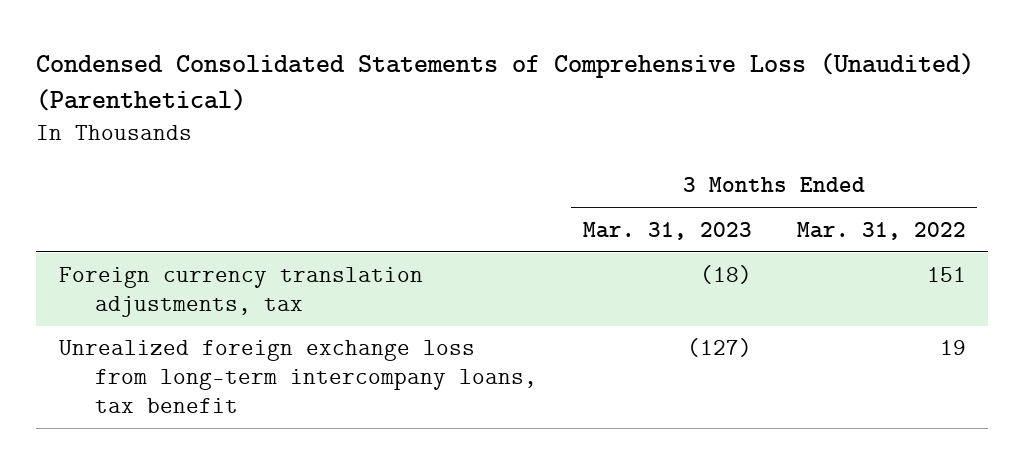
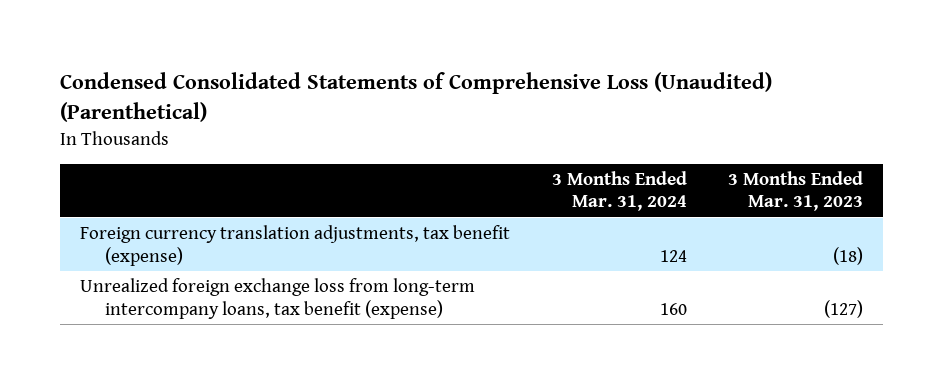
[796,221,966,240] Mar. 31, 2022 -> none
none -> [551,170,687,212] 3 Months Ended Mar. 31, 2024
[58,267,423,318] Foreign currency translation adjustments, tax -> [80,225,511,266] Foreign currency translation adjustments, tax benefit (expense)
[58,340,538,414] Unrealized foreign exchange loss from long-term intercompany loans, tax benefit -> [80,278,476,319] Unrealized foreign exchange loss from long-term intercompany loans, tax benefit (expense)

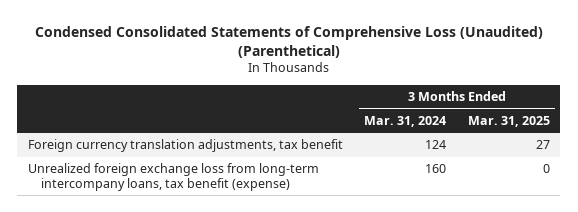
[727,170,863,212] 3 Months Ended Mar. 31, 2023 -> none
none -> [467,115,550,127] Mar. 31, 2025
[80,225,511,266] Foreign currency translation adjustments, tax benefit (expense) -> [28,139,344,153] Foreign currency translation adjustments, tax benefit

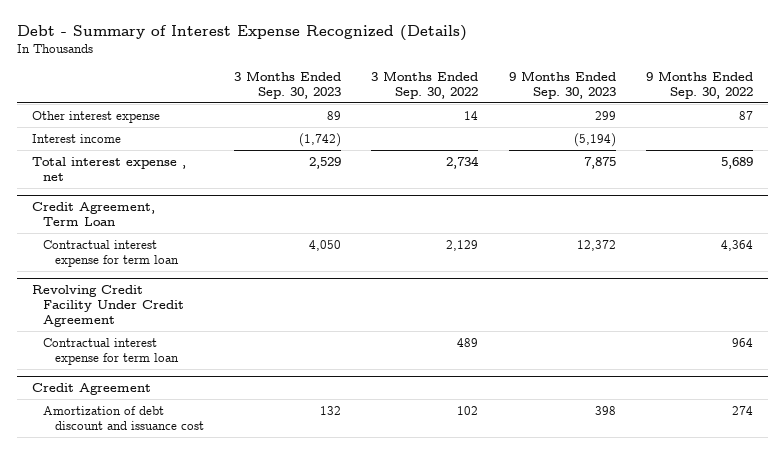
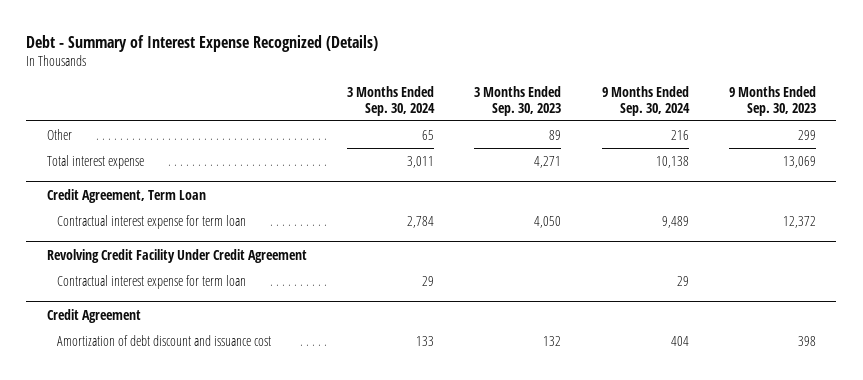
[371,70,479,99] 3 Months Ended Sep. 30, 2022 -> none
[645,70,753,99] 9 Months Ended Sep. 30, 2022 -> none
none -> [347,85,436,116] 3 Months Ended Sep. 30, 2024
none -> [601,85,690,116] 9 Months Ended Sep. 30, 2024
[31,133,121,143] Interest income -> none
[31,110,160,123] Other interest expense -> [46,128,72,140] Other
[31,156,186,181] Total interest expense , net -> [46,154,144,169] Total interest expense
[309,156,342,169] 2,529 -> [534,155,562,168] 4,271
[583,156,616,169] 7,875 -> [783,155,817,168] 13,069

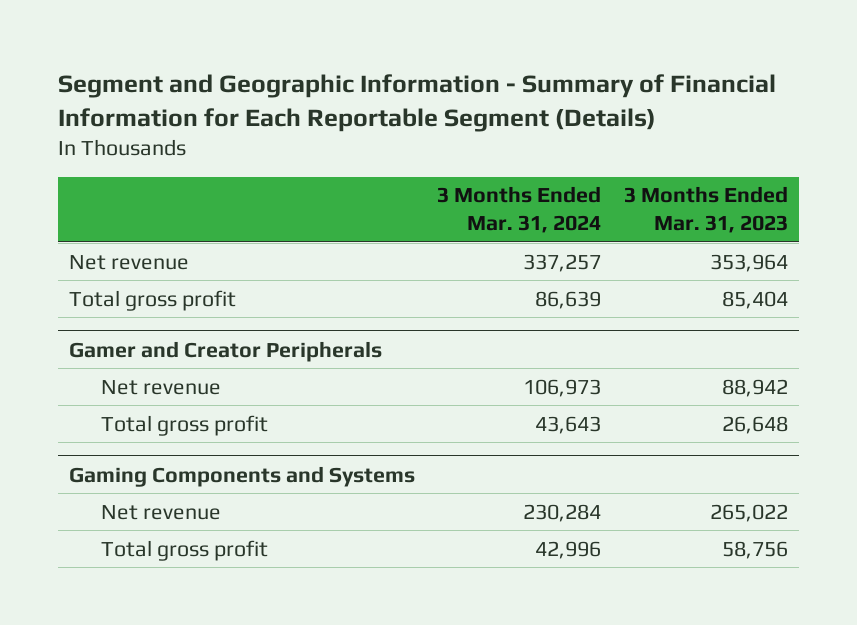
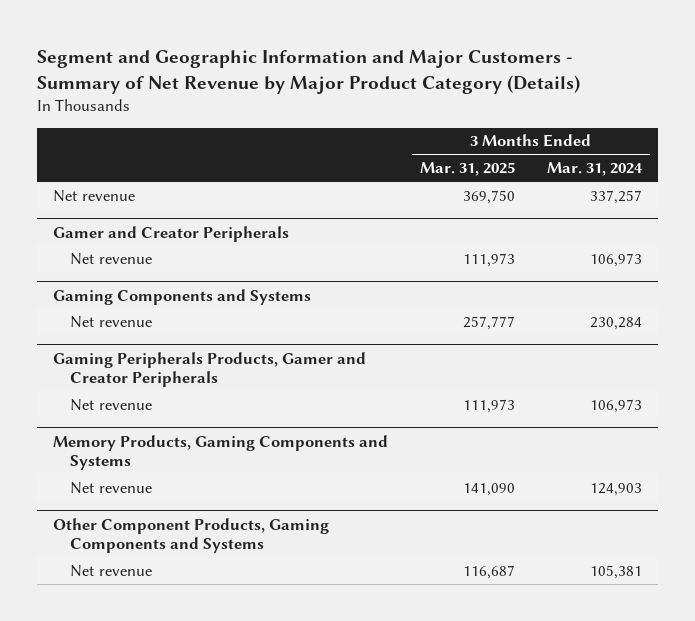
[58,73,777,132] Segment and Geographic Information - Summary of Financial Information for Each Reportable Segment (Details) -> [37,50,581,94] Segment and Geographic Information and Major Customers - Summary of Net Revenue by Major Product Category (Details)
[623,186,788,234] 3 Months Ended Mar. 31, 2023 -> none
none -> [420,162,516,177] Mar. 31, 2025
[69,289,237,311] Total gross profit -> none
[100,414,268,436] Total gross profit -> none
[100,539,268,561] Total gross profit -> none
none -> [53,351,367,388] Gaming Peripherals Products, Gamer and Creator Peripherals
none -> [70,398,153,411] Net revenue
none -> [53,434,389,471] Memory Products, Gaming Components and Systems
none -> [70,481,153,494] Net revenue
none -> [53,517,330,554] Other Component Products, Gaming Components and Systems
none -> [70,564,153,577] Net revenue

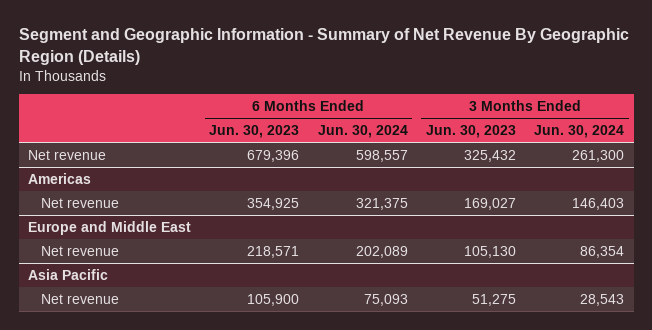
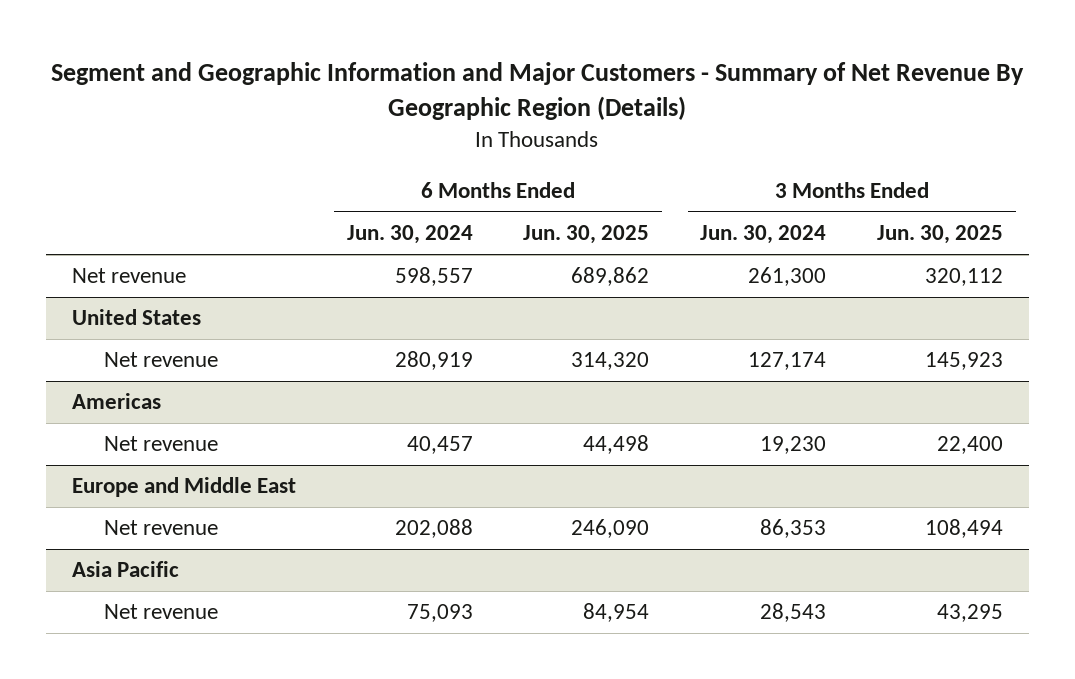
[18,28,629,65] Segment and Geographic Information - Summary of Net Revenue By Geographic Region (Details) -> [51,62,1025,121] Segment and Geographic Information and Major Customers - Summary of Net Revenue By Geographic Region (Details)
[209,125,300,139] Jun. 30, 2023 -> none
[425,125,516,139] Jun. 30, 2023 -> none
none -> [523,225,650,245] Jun. 30, 2025
none -> [877,225,1004,245] Jun. 30, 2025
none -> [71,309,201,326] United States
none -> [104,352,219,368] Net revenue
[355,197,408,210] 321,375 -> [406,436,473,455] 40,457
[572,197,625,210] 146,403 -> [760,436,827,455] 19,230
[355,245,408,258] 202,089 -> [394,519,473,539] 202,088
[580,245,625,258] 86,354 -> [760,519,827,539] 86,353

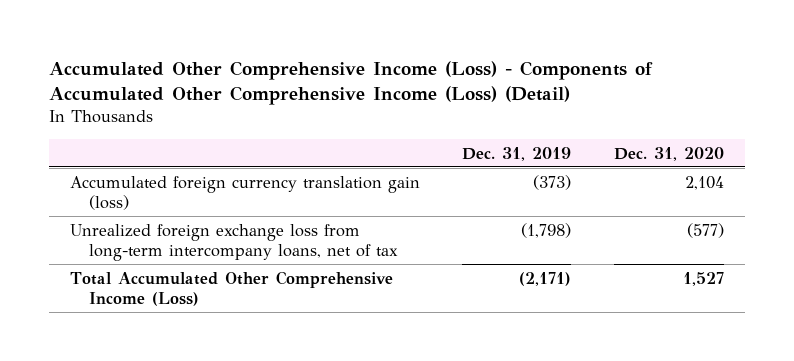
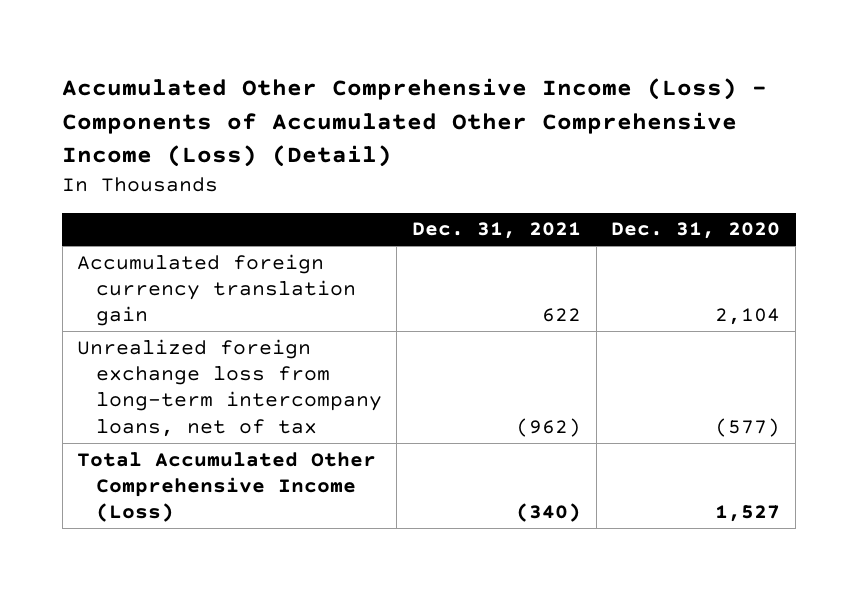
[462,146,572,161] Dec. 31, 2019 -> none
none -> [411,222,581,240] Dec. 31, 2021
[70,175,421,210] Accumulated foreign currency translation gain (loss) -> [77,253,356,327] Accumulated foreign currency translation gain

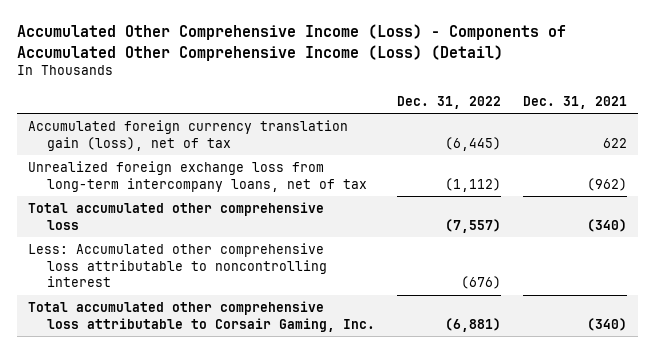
[611,222,781,240] Dec. 31, 2020 -> none
none -> [397,95,502,109] Dec. 31, 2022
[77,253,356,327] Accumulated foreign currency translation gain -> [27,120,348,151] Accumulated foreign currency translation gain (loss), net of tax
none -> [27,202,324,230] Total accumulated other comprehensive loss
none -> [27,243,328,288] Less: Accumulated other comprehensive loss attributable to noncontrolling interest
[77,451,377,523] Total Accumulated Other Comprehensive Income (Loss) -> [27,301,376,332] Total accumulated other comprehensive loss attributable to Corsair Gaming, Inc.

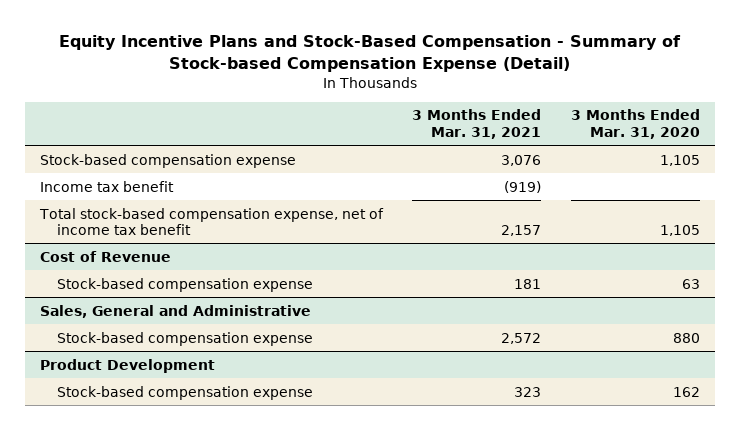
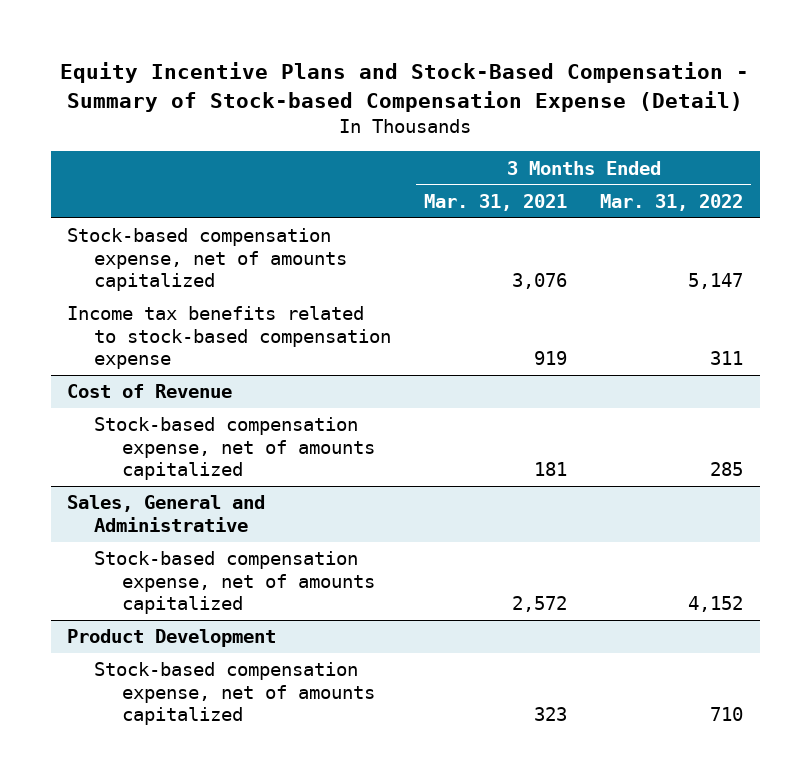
[570,109,700,139] 3 Months Ended Mar. 31, 2020 -> none
none -> [600,193,744,211] Mar. 31, 2022
[39,207,385,235] Total stock-based compensation expense, net of income tax benefit -> none
[40,153,297,168] Stock-based compensation expense -> [67,228,348,292] Stock-based compensation expense, net of amounts capitalized
[40,180,175,192] Income tax benefit -> [67,306,392,370] Income tax benefits related to stock-based compensation expense
[504,180,542,193] (919) -> [534,351,568,366] 919
[57,277,314,292] Stock-based compensation expense -> [94,417,375,481] Stock-based compensation expense, net of amounts capitalized
[57,331,314,346] Stock-based compensation expense -> [94,551,375,615] Stock-based compensation expense, net of amounts capitalized
[57,385,314,400] Stock-based compensation expense -> [94,662,375,726] Stock-based compensation expense, net of amounts capitalized

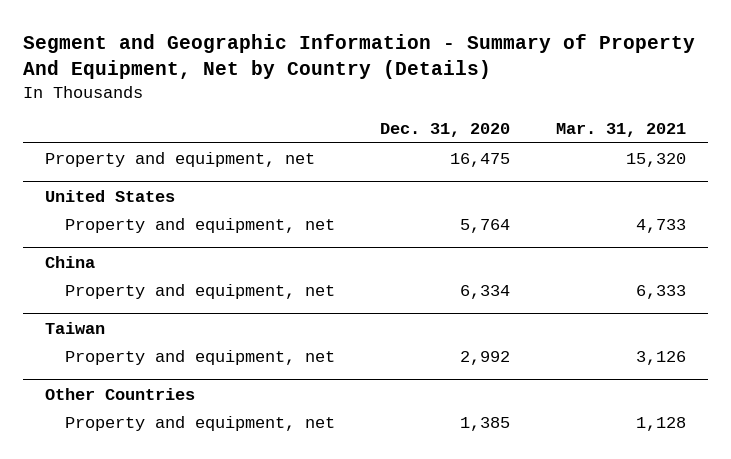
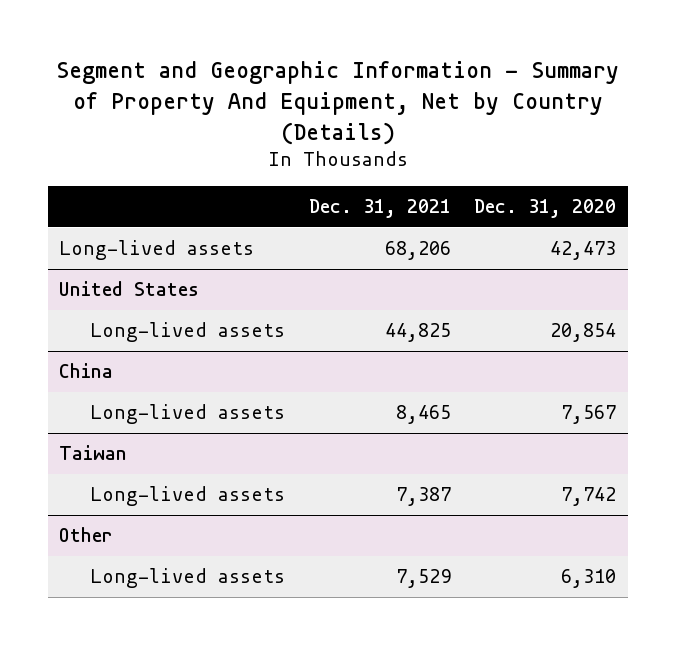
[555,123,686,138] Mar. 31, 2021 -> none
none -> [308,199,451,219] Dec. 31, 2021
[45,151,316,167] Property and equipment, net -> none
none -> [59,240,255,261] Long-lived assets
[65,217,336,233] Property and equipment, net -> none
none -> [90,322,286,343] Long-lived assets
[65,283,336,299] Property and equipment, net -> none
none -> [90,404,286,425] Long-lived assets
[65,349,336,365] Property and equipment, net -> none
[65,415,336,431] Property and equipment, net -> none
none -> [90,486,286,507] Long-lived assets
[45,387,196,400] Other Countries -> [59,527,114,543] Other
none -> [90,568,286,589] Long-lived assets

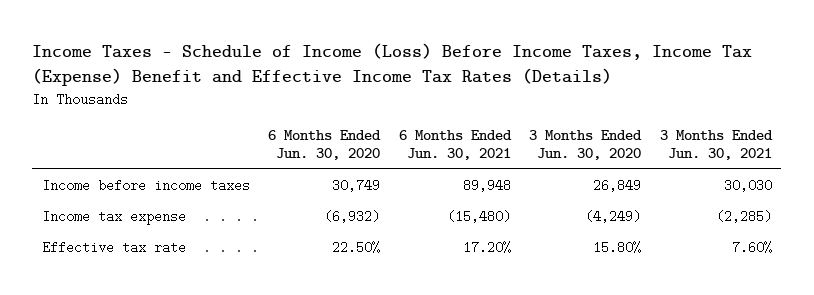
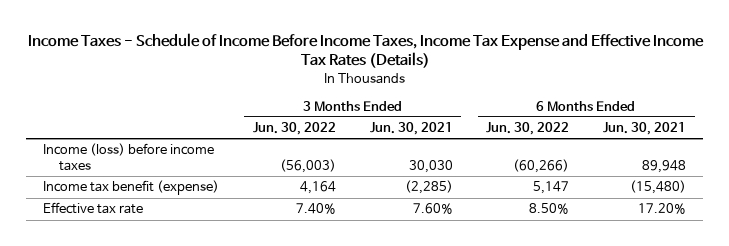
[32,43,753,86] Income Taxes - Schedule of Income (Loss) Before Income Taxes, Income Tax (Expense) Benefit and Effective Income Tax Rates (Details) -> [27,32,704,69] Income Taxes - Schedule of Income Before Income Taxes, Income Tax Expense and Effective Income Tax Rates (Details)
[268,129,382,161] 6 Months Ended Jun. 30, 2020 -> none
[529,129,643,161] 3 Months Ended Jun. 30, 2020 -> none
none -> [252,122,336,136] Jun. 30, 2022
none -> [486,122,570,136] Jun. 30, 2022
[41,179,250,193] Income before income taxes -> [43,143,215,172] Income (loss) before income taxes
[41,210,186,226] Income tax expense -> [43,180,220,196] Income tax benefit (expense)

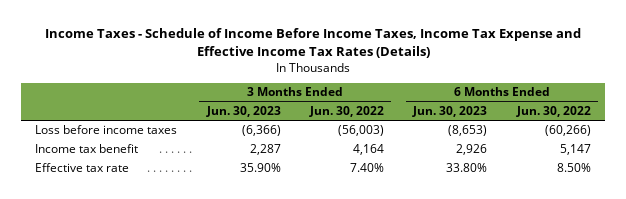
[369,122,453,136] Jun. 30, 2021 -> none
[603,122,687,136] Jun. 30, 2021 -> none
none -> [205,106,281,118] Jun. 30, 2023
none -> [412,106,488,118] Jun. 30, 2023
[43,143,215,172] Income (loss) before income taxes -> [35,125,178,135] Loss before income taxes
[43,180,220,196] Income tax benefit (expense) -> [35,144,139,154] Income tax benefit

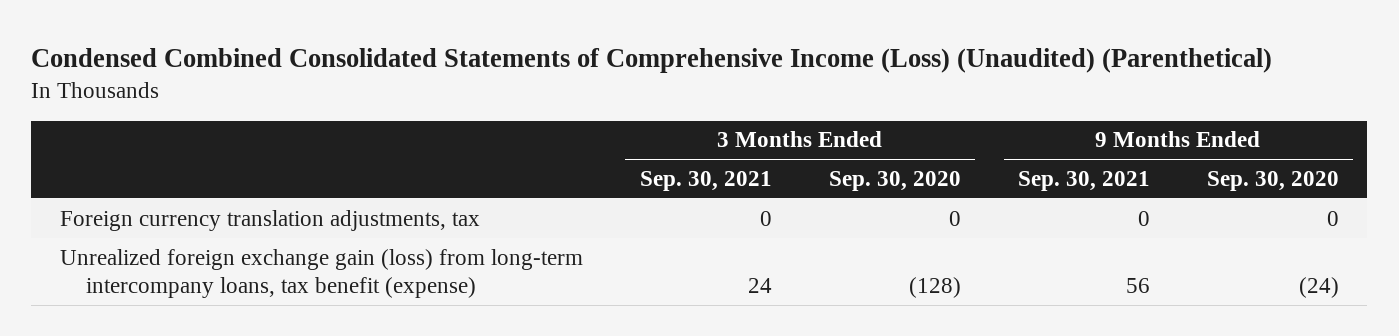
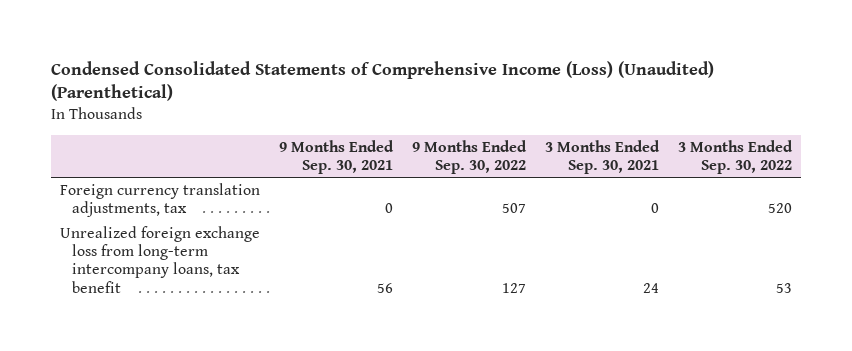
[31,47,1273,73] Condensed Combined Consolidated Statements of Comprehensive Income (Loss) (Unaudited) (Parenthetical) -> [50,60,714,102] Condensed Consolidated Statements of Comprehensive Income (Loss) (Unaudited) (Parenthetical)
[828,171,961,192] Sep. 30, 2020 -> none
[1206,171,1339,192] Sep. 30, 2020 -> none
none -> [411,139,527,174] 9 Months Ended Sep. 30, 2022
none -> [677,139,793,174] 3 Months Ended Sep. 30, 2022
[59,248,583,298] Unrealized foreign exchange gain (loss) from long-term intercompany loans, tax benefit (expense) -> [60,226,261,293] Unrealized foreign exchange loss from long-term intercompany loans, tax benefit

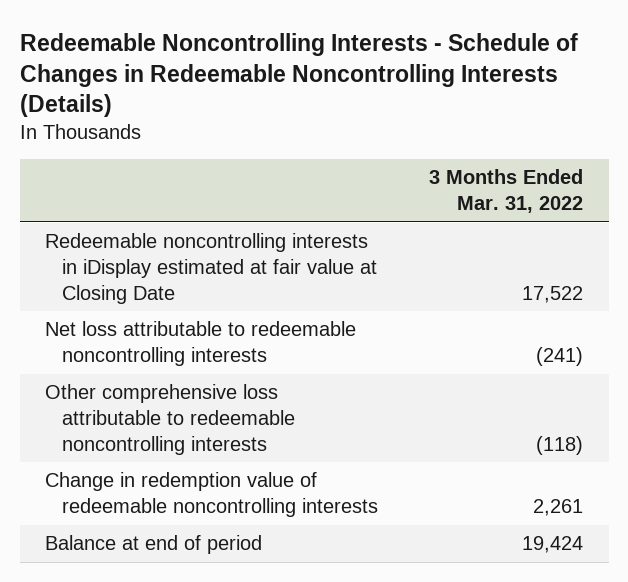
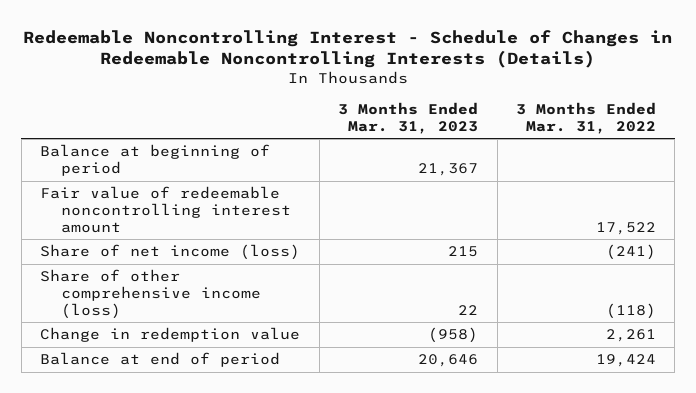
[19,32,578,118] Redeemable Noncontrolling Interests - Schedule of Changes in Redeemable Noncontrolling Interests (Details) -> [23,29,673,69] Redeemable Noncontrolling Interest - Schedule of Changes in Redeemable Noncontrolling Interests (Details)
none -> [338,101,479,134] 3 Months Ended Mar. 31, 2023
none -> [40,144,271,177] Balance at beginning of period
[45,233,378,304] Redeemable noncontrolling interests in iDisplay estimated at fair value at Closing Date -> [40,186,292,233] Fair value of redeemable noncontrolling interest amount
[45,321,357,366] Net loss attributable to redeemable noncontrolling interests -> [40,244,301,261] Share of net income (loss)
[45,384,296,455] Other comprehensive loss attributable to redeemable noncontrolling interests -> [40,269,262,319] Share of other comprehensive income (loss)
[45,472,379,517] Change in redemption value of redeemable noncontrolling interests -> [40,327,301,343] Change in redemption value

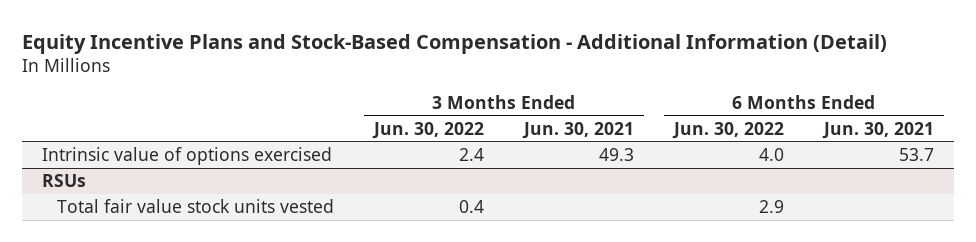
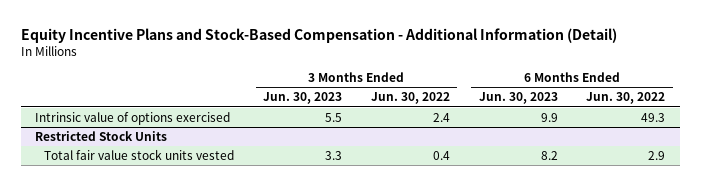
[522,121,635,139] Jun. 30, 2021 -> none
[822,121,935,139] Jun. 30, 2021 -> none
none -> [263,92,343,105] Jun. 30, 2023
none -> [478,92,558,105] Jun. 30, 2023
[759,148,785,162] 4.0 -> [641,113,666,123] 49.3
[41,174,86,188] RSUs -> [35,131,168,142] Restricted Stock Units

